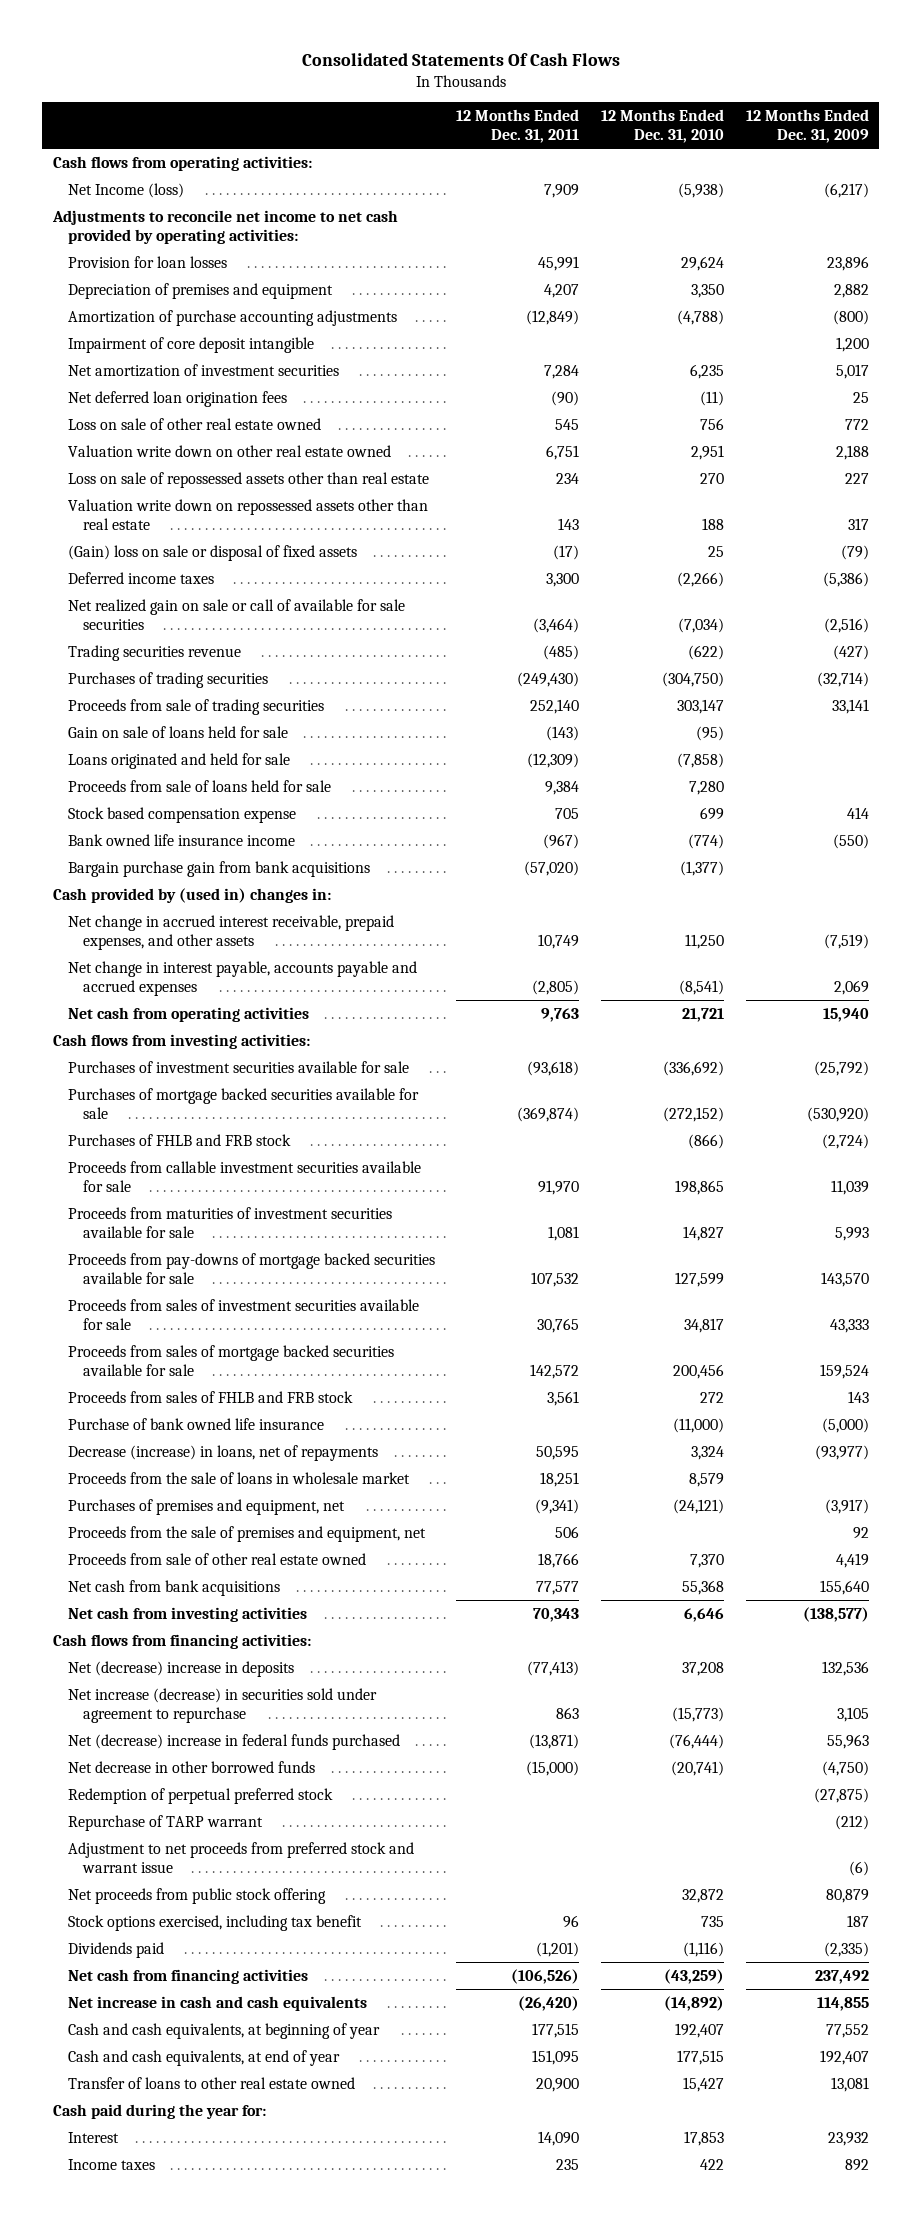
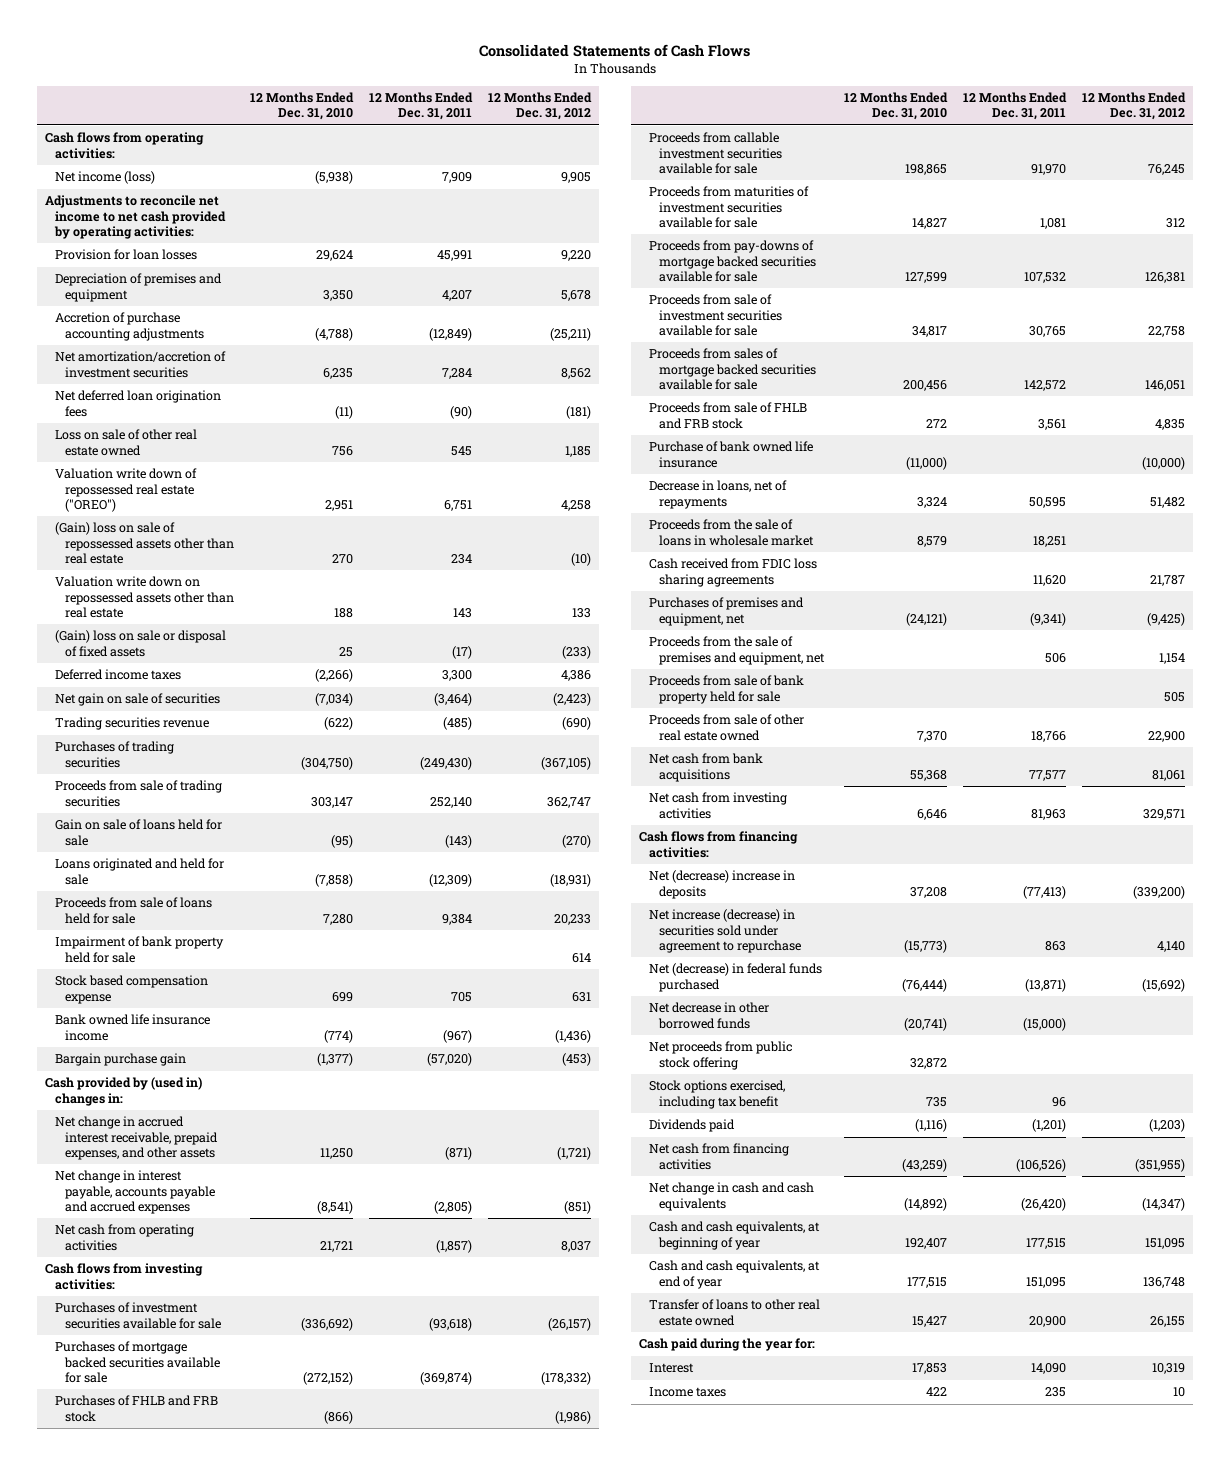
[301,52,620,66] Consolidated Statements Of Cash Flows -> [479,44,751,58] Consolidated Statements of Cash Flows
[745,108,869,143] 12 Months Ended Dec. 31, 2009 -> none
none -> [488,91,593,121] 12 Months Ended Dec. 31, 2012
[67,182,184,198] Net Income (loss) -> [55,171,156,185] Net income (loss)
[67,336,314,353] Impairment of core deposit intangible -> none
[67,309,397,326] Amortization of purchase accounting adjustments -> [55,312,205,341] Accretion of purchase accounting adjustments
[67,363,339,377] Net amortization of investment securities -> [55,351,227,378] Net amortization/accretion of investment securities
[67,444,391,457] Valuation write down on other real estate owned -> [55,468,198,513] Valuation write down of repossessed real estate ("OREO")
[67,471,429,488] Loss on sale of repossessed assets other than real estate -> [55,522,235,565] (Gain) loss on sale of repossessed assets other than real estate
[67,598,405,630] Net realized gain on sale or call of available for sale securities -> [55,693,221,707] Net gain on sale of securities
none -> [55,936,225,963] Impairment of bank property held for sale
[67,860,370,877] Bargain purchase gain from bank acquisitions -> [55,1053,187,1067] Bargain purchase gain
[538,933,580,949] 10,749 -> [445,1147,473,1161] (871)
[541,1007,580,1022] 9,763 -> [436,1239,473,1253] (1,857)
[67,1298,419,1330] Proceeds from sales of investment securities available for sale -> [648,294,783,337] Proceeds from sale of investment securities available for sale
[67,1390,353,1403] Proceeds from sales of FHLB and FRB stock -> [648,402,807,429] Proceeds from sale of FHLB and FRB stock
[67,1444,378,1461] Decrease (increase) in loans, net of repayments -> [648,480,787,509] Decrease in loans, net of repayments
none -> [648,558,817,587] Cash received from FDIC loss sharing agreements
none -> [648,675,804,704] Proceeds from sale of bank property held for sale
[533,1607,580,1622] 70,343 -> [1031,808,1067,820] 81,963
[67,1733,400,1750] Net (decrease) increase in federal funds purchased -> [648,963,822,992] Net (decrease) in federal funds purchased
[67,1787,333,1804] Redemption of perpetual preferred stock -> none
[67,1814,263,1831] Repurchase of TARP warrant -> none
[67,1841,414,1873] Adjustment to net proceeds from preferred stock and warrant issue -> none
[67,1995,367,2011] Net increase in cash and cash equivalents -> [648,1182,814,1211] Net change in cash and cash equivalents

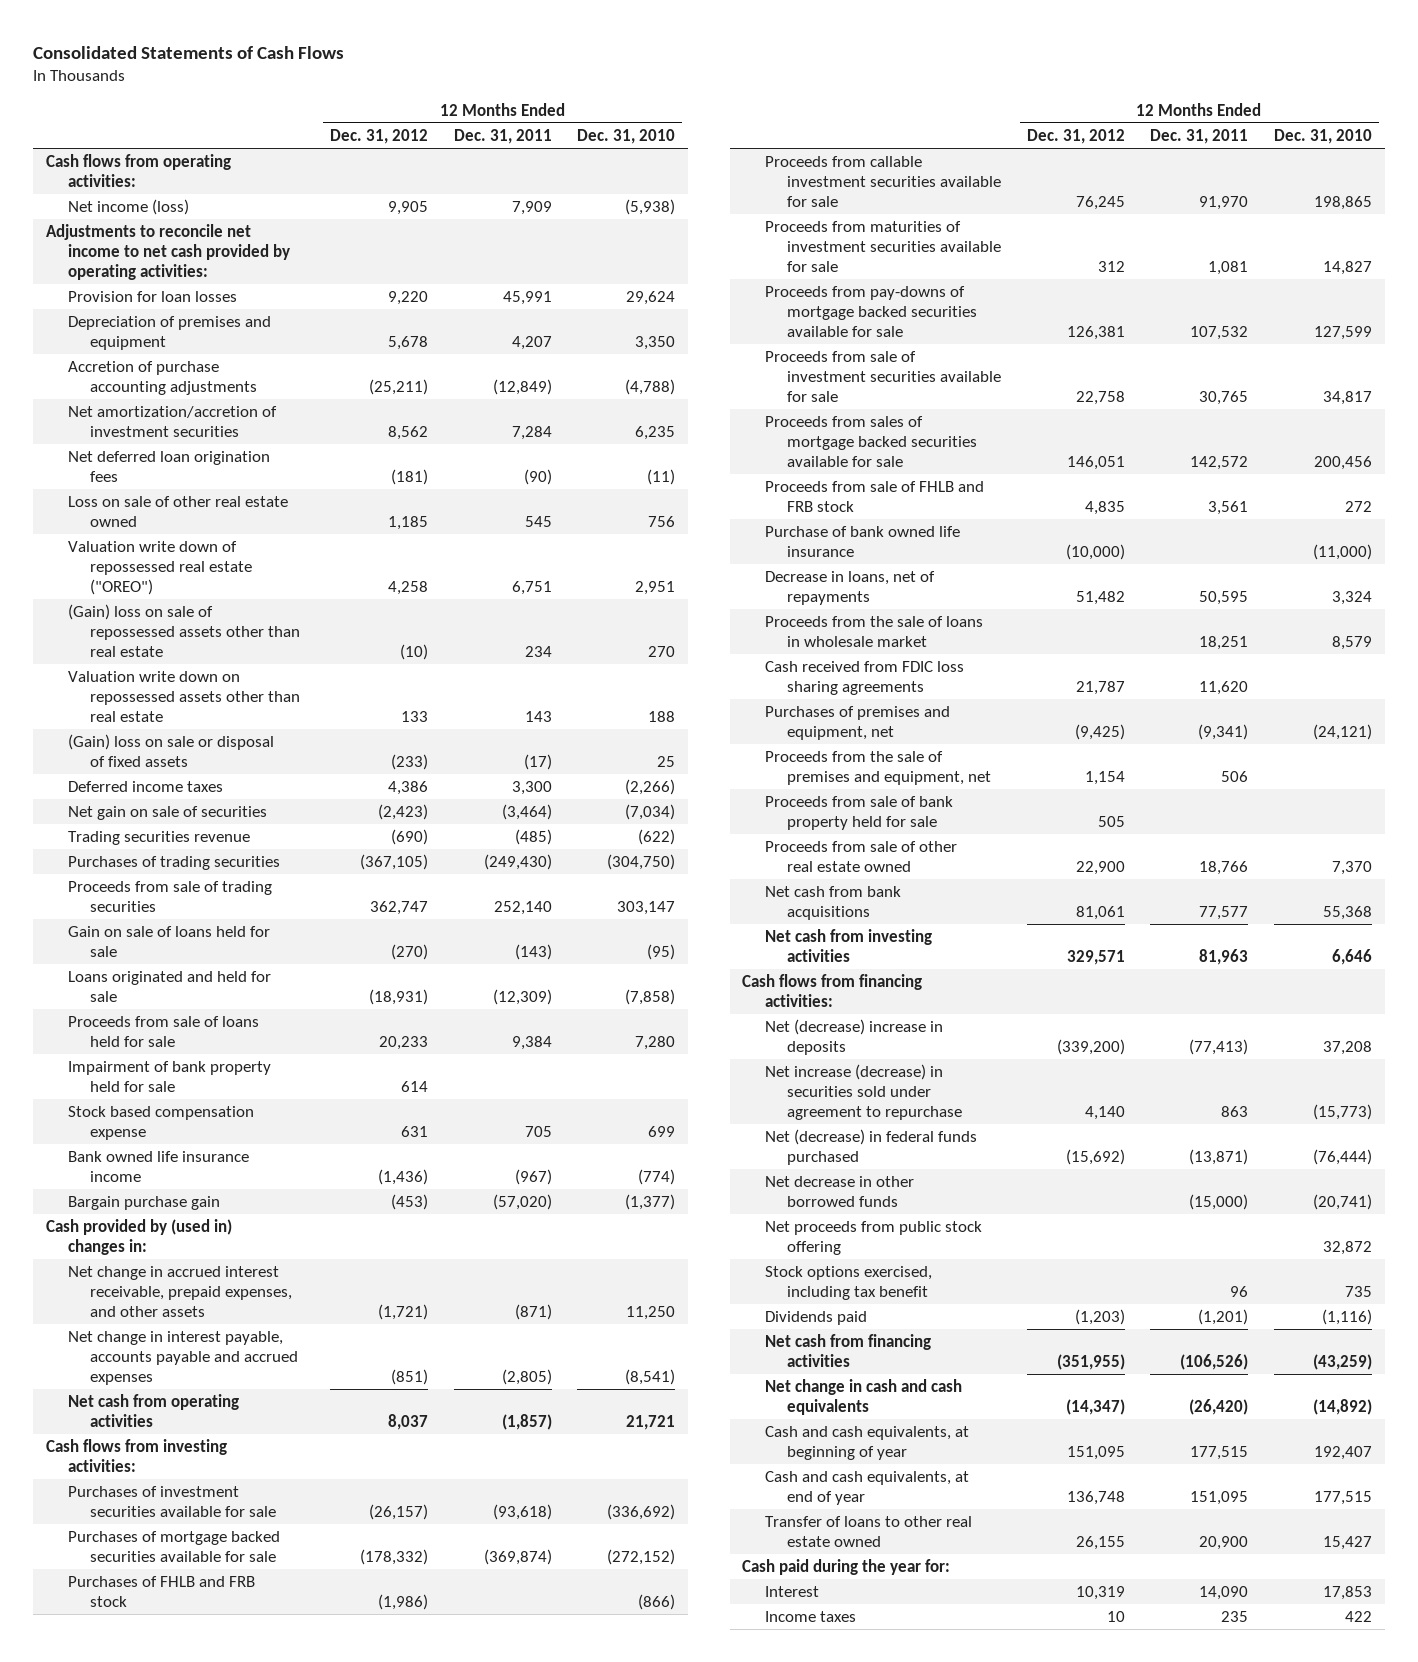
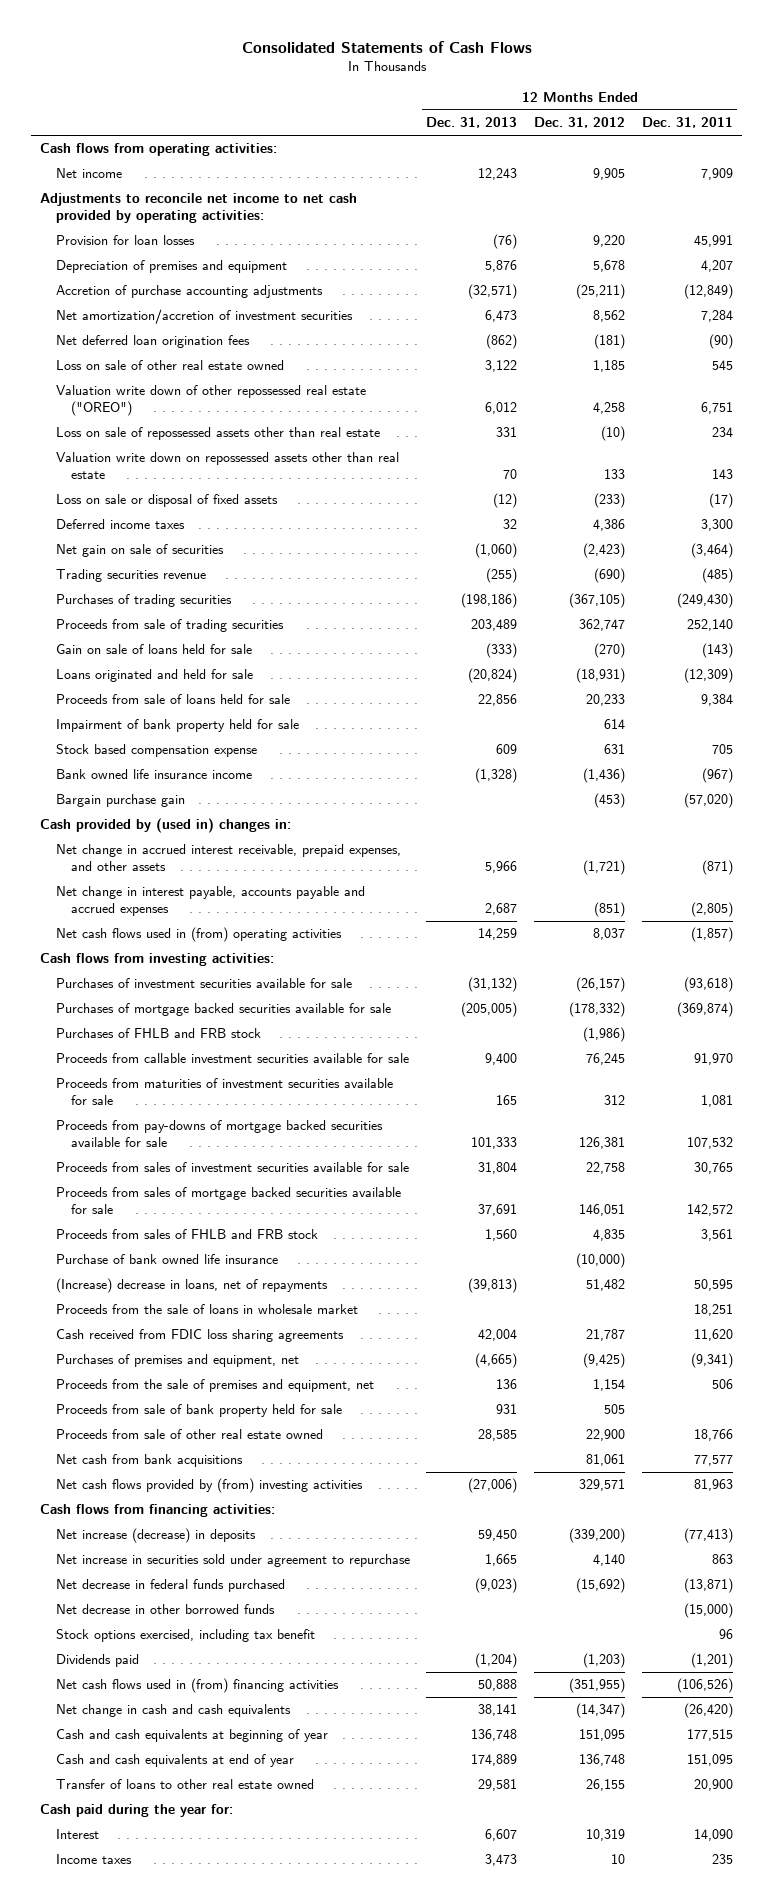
[577,128,676,144] Dec. 31, 2010 -> none
none -> [426,117,518,129] Dec. 31, 2013
[67,199,189,216] Net income (loss) -> [55,168,122,179] Net income
[67,541,253,595] Valuation write down of repossessed real estate ("OREO") -> [55,385,366,416] Valuation write down of other repossessed real estate ("OREO")
[67,604,301,657] (Gain) loss on sale of repossessed assets other than real estate -> [55,427,380,441] Loss on sale of repossessed assets other than real estate
[67,734,274,767] (Gain) loss on sale or disposal of fixed assets -> [55,494,278,508] Loss on sale or disposal of fixed assets
[67,1394,239,1427] Net cash from operating activities -> [55,927,342,943] Net cash flows used in (from) operating activities
[764,351,1001,402] Proceeds from sale of investment securities available for sale -> [55,1162,409,1173] Proceeds from sales of investment securities available for sale
[764,481,984,512] Proceeds from sale of FHLB and FRB stock -> [55,1229,318,1240] Proceeds from sales of FHLB and FRB stock
[764,571,935,605] Decrease in loans, net of repayments -> [55,1278,328,1294] (Increase) decrease in loans, net of repayments
[764,929,932,962] Net cash from investing activities -> [55,1478,363,1494] Net cash flows provided by (from) investing activities
[764,1019,943,1055] Net (decrease) increase in deposits -> [55,1528,256,1544] Net increase (decrease) in deposits
[764,1064,962,1120] Net increase (decrease) in securities sold under agreement to repurchase -> [55,1554,410,1568] Net increase in securities sold under agreement to repurchase
[764,1129,977,1165] Net (decrease) in federal funds purchased -> [55,1579,285,1593] Net decrease in federal funds purchased
[764,1221,982,1255] Net proceeds from public stock offering -> none
[764,1334,931,1367] Net cash from financing activities -> [55,1678,339,1694] Net cash flows used in (from) financing activities
[764,1426,969,1460] Cash and cash equivalents, at beginning of year -> [55,1729,328,1743] Cash and cash equivalents at beginning of year
[764,1471,969,1505] Cash and cash equivalents, at end of year -> [55,1754,294,1768] Cash and cash equivalents at end of year

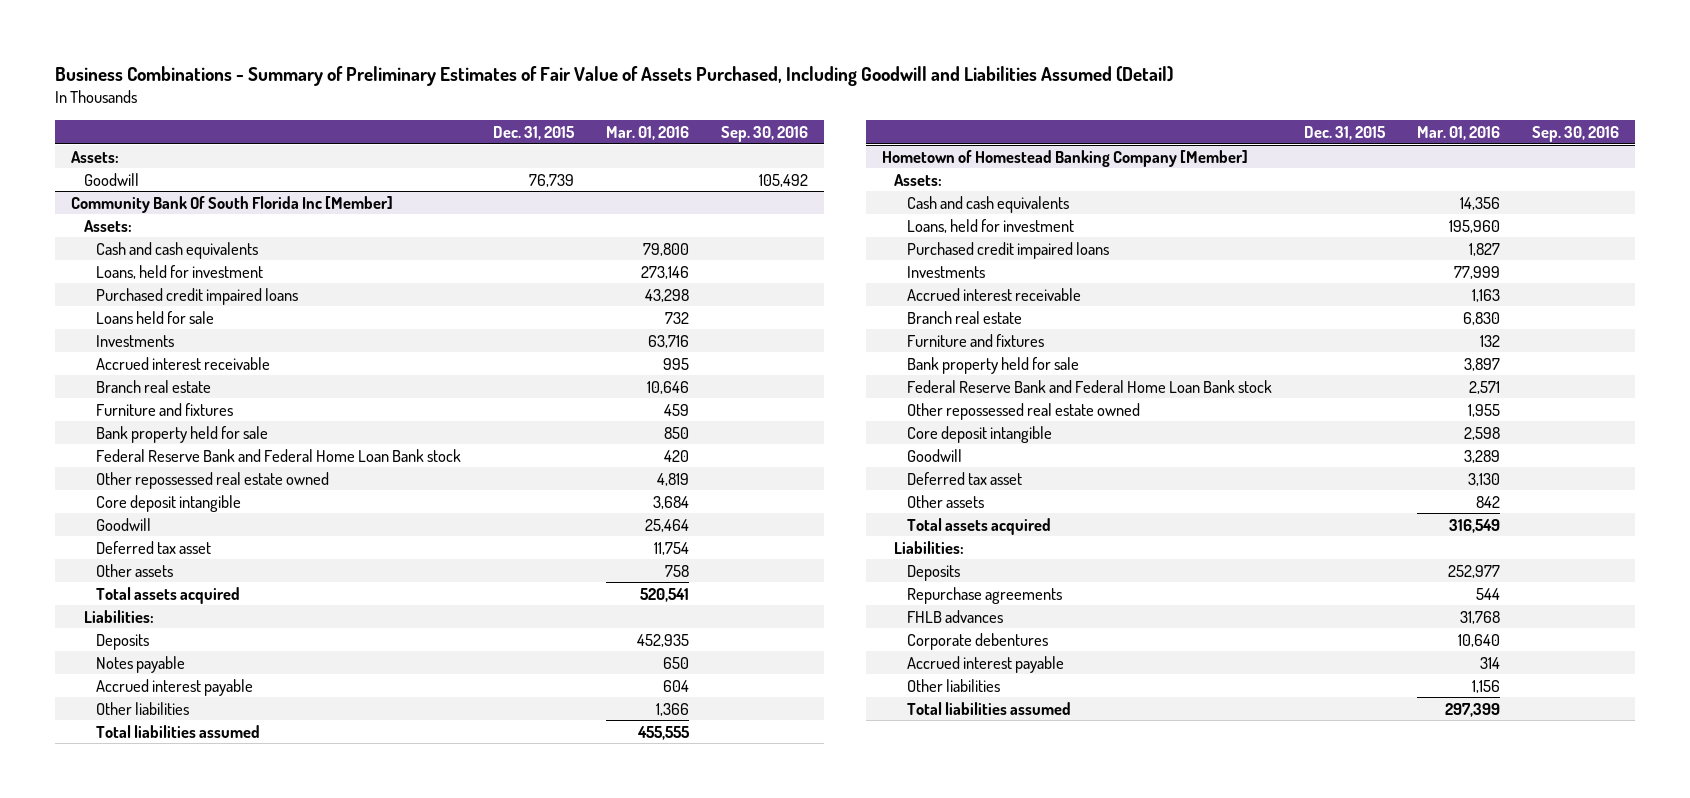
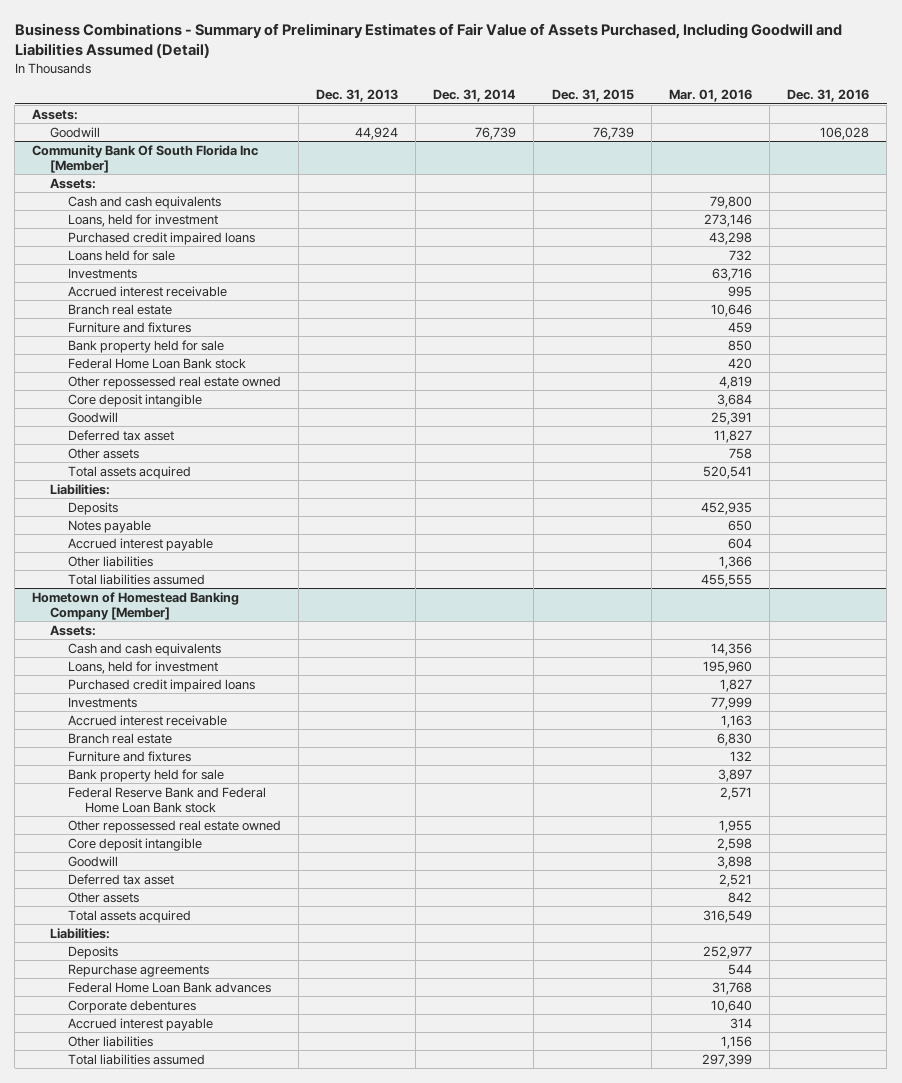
[721,125,809,142] Sep. 30, 2016 -> none
none -> [315,89,398,103] Dec. 31, 2013
none -> [433,89,517,103] Dec. 31, 2014
none -> [787,89,870,103] Dec. 31, 2016
[96,448,462,462] Federal Reserve Bank and Federal Home Loan Bank stock -> [67,357,246,369] Federal Home Loan Bank stock
[645,518,690,532] 25,464 -> [710,411,752,425] 25,391
[654,541,690,555] 11,754 -> [713,429,752,443] 11,827
[1463,449,1500,463] 3,289 -> [716,855,752,869] 3,898
[1467,472,1500,486] 3,130 -> [718,873,752,887] 2,521
[906,609,1003,623] FHLB advances -> [67,981,271,993] Federal Home Loan Bank advances

